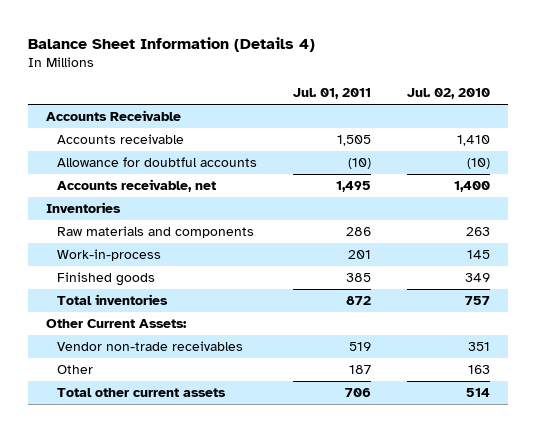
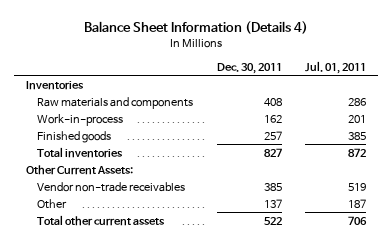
[407,88,491,100] Jul. 02, 2010 -> none
none -> [216,62,282,74] Dec. 30, 2011
[45,110,181,122] Accounts Receivable -> none
[56,134,184,145] Accounts receivable -> none
[56,157,257,168] Allowance for doubtful accounts -> none
[56,179,216,193] Accounts receivable, net -> none

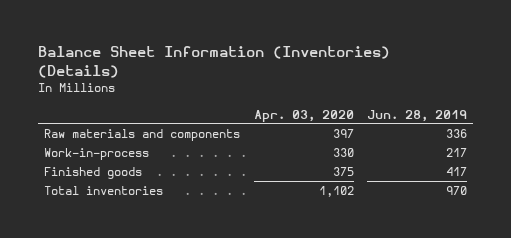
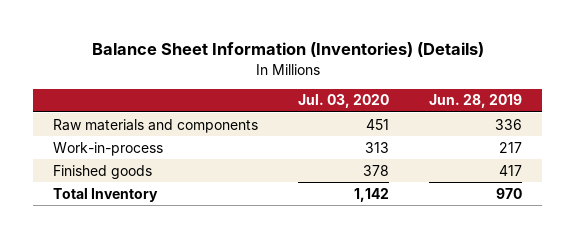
[253,109,354,122] Apr. 03, 2020 -> none
none -> [298,94,390,109] Jul. 03, 2020
[44,186,164,196] Total inventories -> [53,187,159,202] Total Inventory

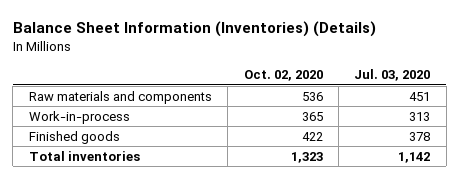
[429,94,523,109] Jun. 28, 2019 -> none
none -> [243,70,323,82] Oct. 02, 2020
[53,187,159,202] Total Inventory -> [28,150,140,161] Total inventories

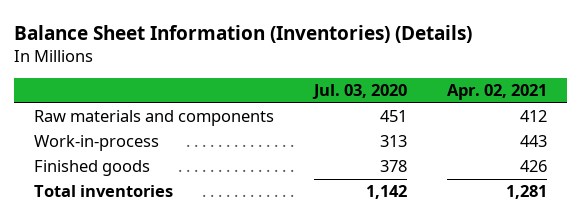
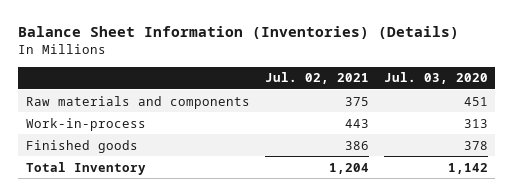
[446,84,547,101] Apr. 02, 2021 -> none
none -> [264,72,369,85] Jul. 02, 2021
[34,185,174,198] Total inventories -> [25,161,146,175] Total Inventory

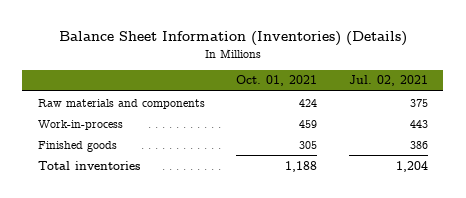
[383,72,488,85] Jul. 03, 2020 -> none
none -> [236,75,318,87] Oct. 01, 2021
[25,161,146,175] Total Inventory -> [37,160,140,170] Total inventories

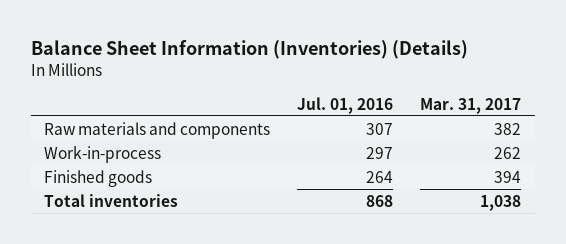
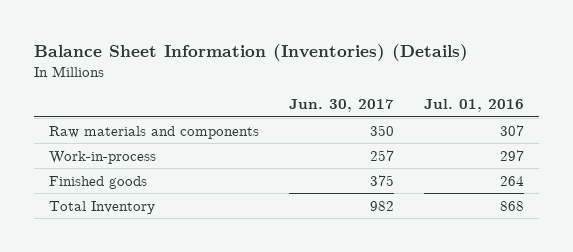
[420,97,522,114] Mar. 31, 2017 -> none
none -> [288,99,394,113] Jun. 30, 2017
[44,193,179,207] Total inventories -> [48,200,155,214] Total Inventory

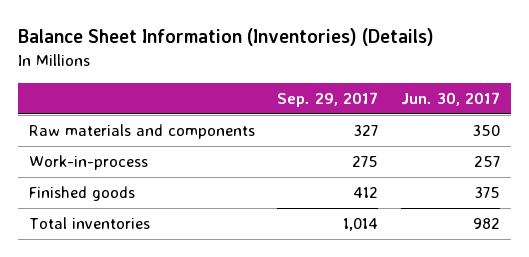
[423,99,524,113] Jul. 01, 2016 -> none
none -> [277,91,379,107] Sep. 29, 2017
[48,200,155,214] Total Inventory -> [28,217,150,230] Total inventories

